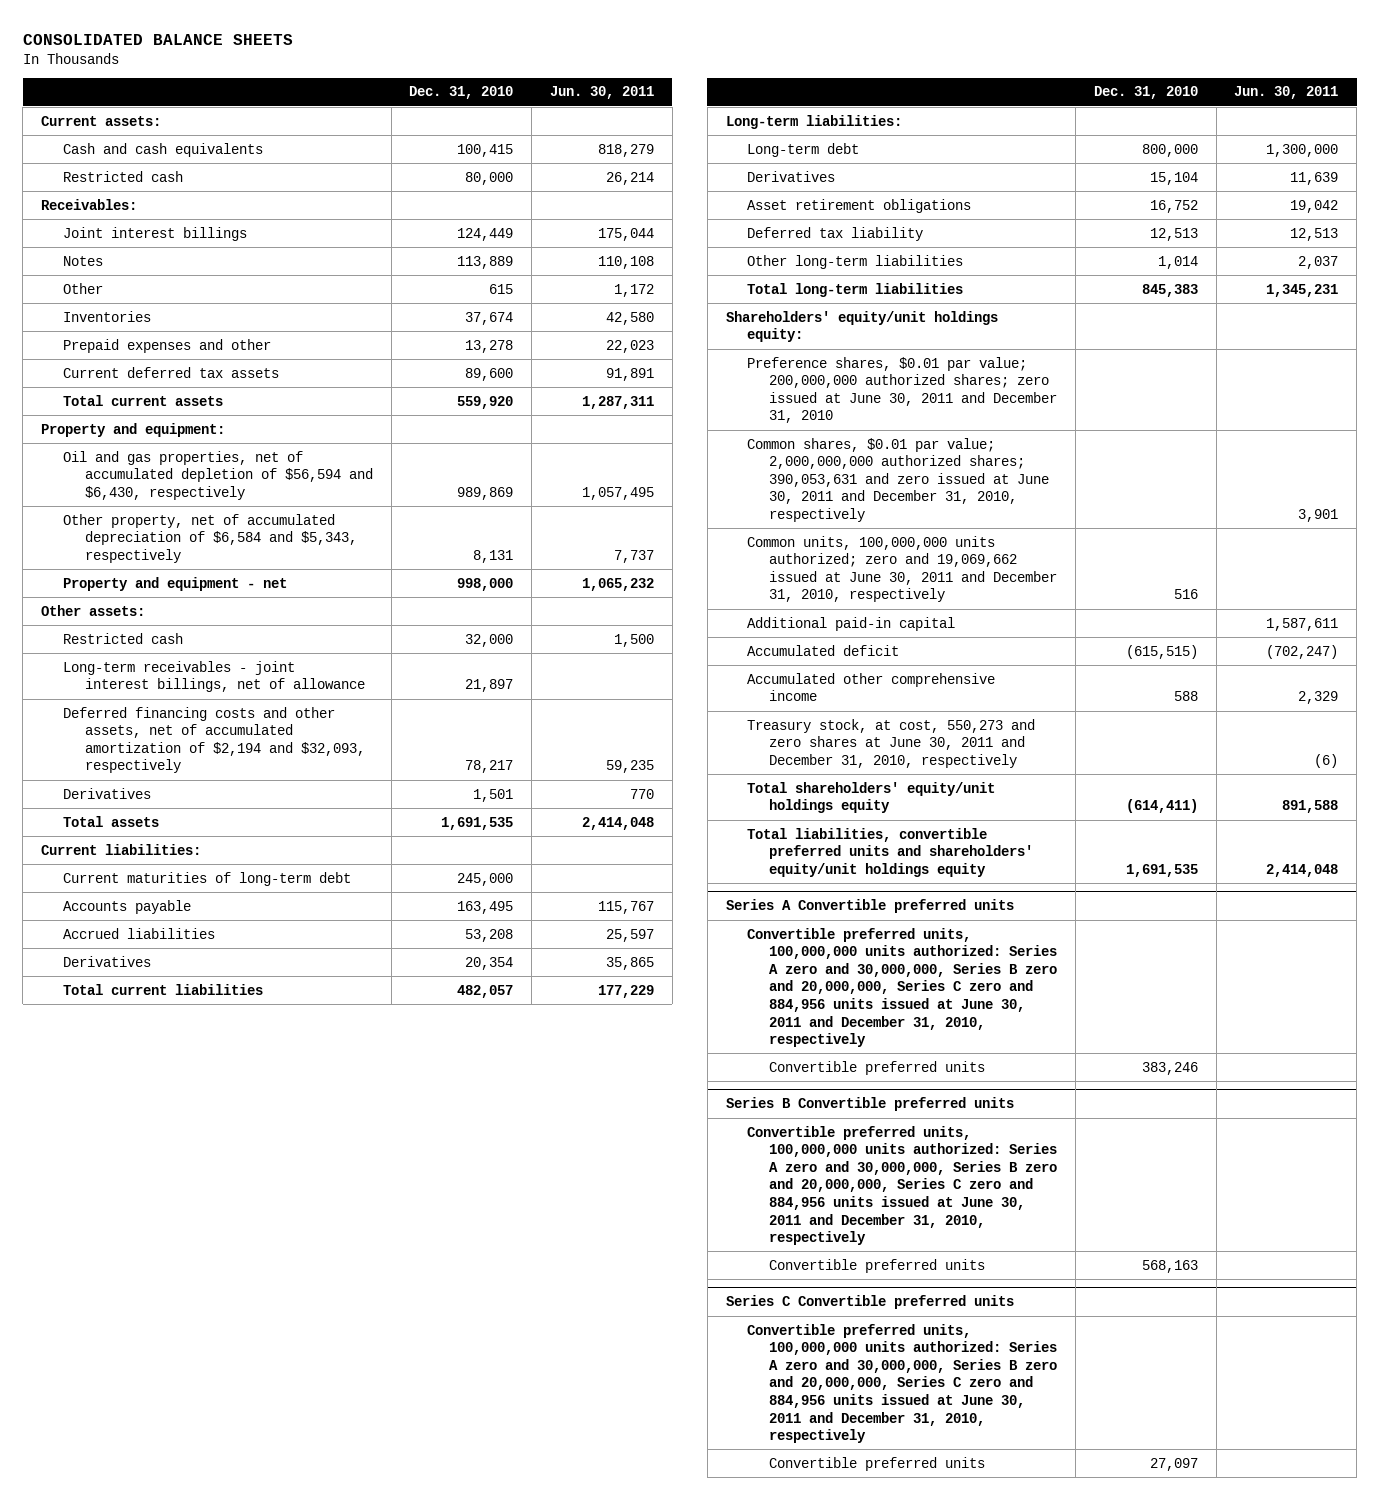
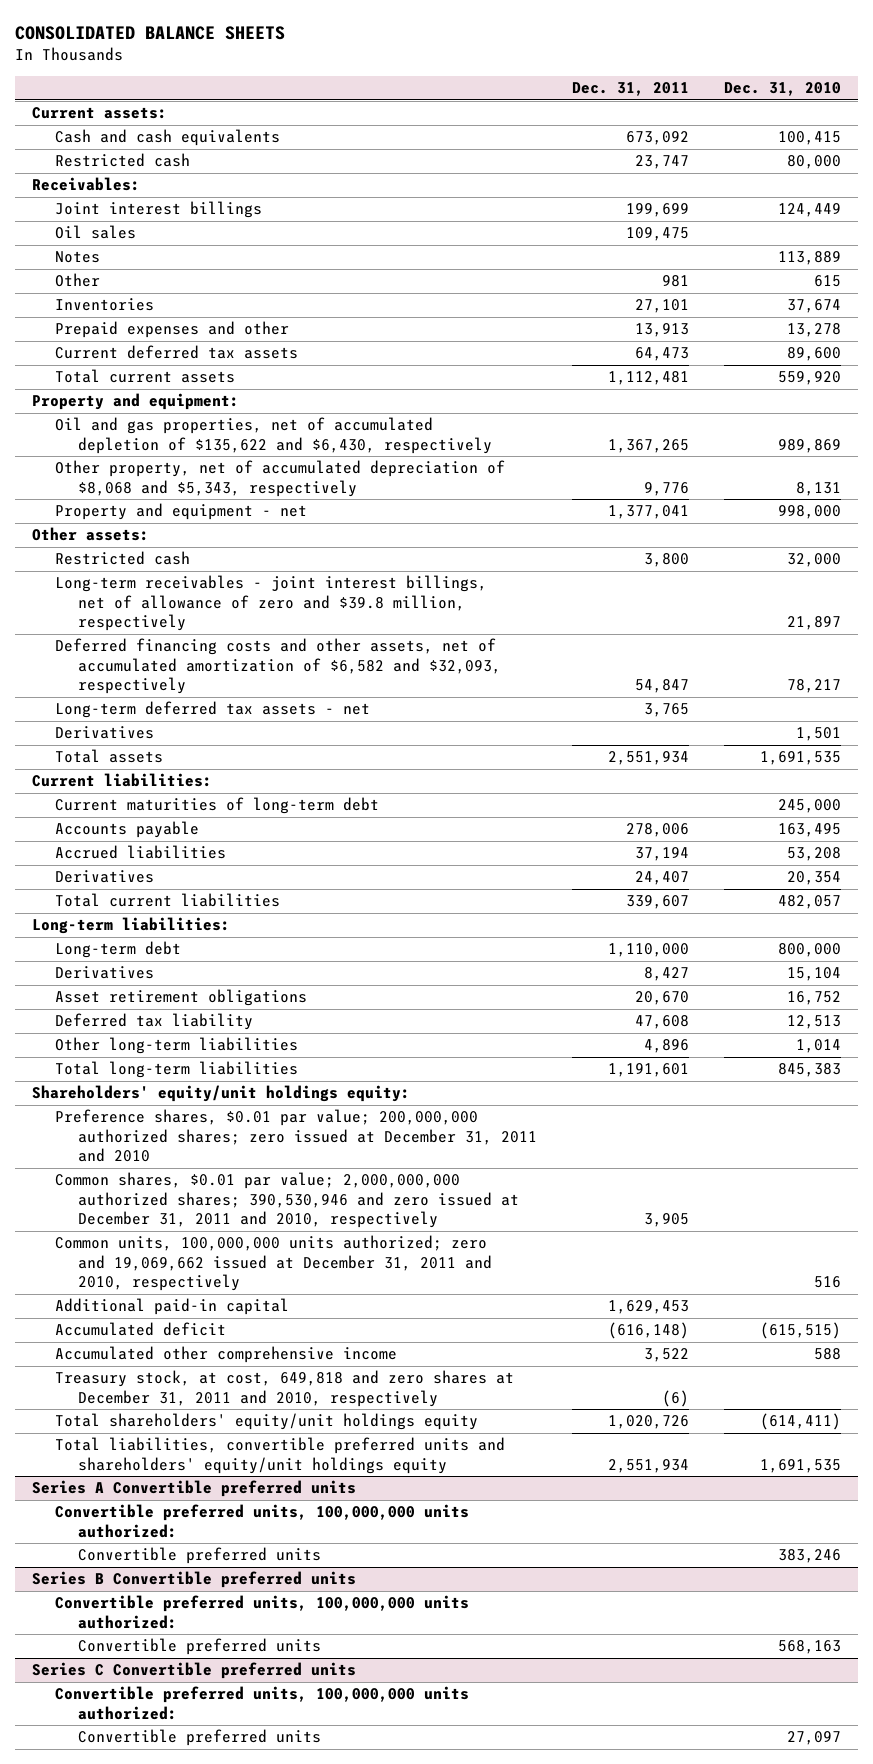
[549,86,654,100] Jun. 30, 2011 -> none
none -> [571,82,689,97] Dec. 31, 2011
none -> [55,225,137,240] Oil sales
[62,450,373,500] Oil and gas properties, net of accumulated depletion of $56,594 and $6,430, respectively -> [55,417,493,454] Oil and gas properties, net of accumulated depletion of $135,622 and $6,430, respectively
[62,513,357,563] Other property, net of accumulated depreciation of $6,584 and $5,343, respectively -> [55,460,506,497] Other property, net of accumulated depreciation of $8,068 and $5,343, respectively
[62,660,365,693] Long-term receivables - joint interest billings, net of allowance -> [55,575,488,632] Long-term receivables - joint interest billings, net of allowance of zero and $39.8 million, respectively
[62,706,365,774] Deferred financing costs and other assets, net of accumulated amortization of $2,194 and $32,093, respectively -> [55,638,502,695] Deferred financing costs and other assets, net of accumulated amortization of $6,582 and $32,093, respectively
none -> [55,701,371,719] Long-term deferred tax assets - net
[747,356,1058,424] Preference shares, $0.01 par value; 200,000,000 authorized shares; zero issued at June 30, 2011 and December 31, 2010 -> [55,1109,538,1163] Preference shares, $0.01 par value; 200,000,000 authorized shares; zero issued at December 31, 2011 and 2010
[747,437,1050,522] Common shares, $0.01 par value; 2,000,000,000 authorized shares; 390,053,631 and zero issued at June 30, 2011 and December 31, 2010, respectively -> [55,1172,520,1229] Common shares, $0.01 par value; 2,000,000,000 authorized shares; 390,530,946 and zero issued at December 31, 2011 and 2010, respectively
[747,535,1058,603] Common units, 100,000,000 units authorized; zero and 19,069,662 issued at June 30, 2011 and December 31, 2010, respectively -> [55,1235,493,1292] Common units, 100,000,000 units authorized; zero and 19,069,662 issued at December 31, 2011 and 2010, respectively
[747,718,1036,768] Treasury stock, at cost, 550,273 and zero shares at June 30, 2011 and December 31, 2010, respectively -> [55,1370,515,1407] Treasury stock, at cost, 649,818 and zero shares at December 31, 2011 and 2010, respectively
[747,927,1058,1048] Convertible preferred units, 100,000,000 units authorized: Series A zero and 30,000,000, Series B zero and 20,000,000, Series C zero and 884,956 units issued at June 30, 2011 and December 31, 2010, respectively -> [55,1504,470,1538] Convertible preferred units, 100,000,000 units authorized:
[747,1125,1058,1246] Convertible preferred units, 100,000,000 units authorized: Series A zero and 30,000,000, Series B zero and 20,000,000, Series C zero and 884,956 units issued at June 30, 2011 and December 31, 2010, respectively -> [55,1595,470,1629] Convertible preferred units, 100,000,000 units authorized:
[747,1323,1058,1444] Convertible preferred units, 100,000,000 units authorized: Series A zero and 30,000,000, Series B zero and 20,000,000, Series C zero and 884,956 units issued at June 30, 2011 and December 31, 2010, respectively -> [55,1686,470,1720] Convertible preferred units, 100,000,000 units authorized:

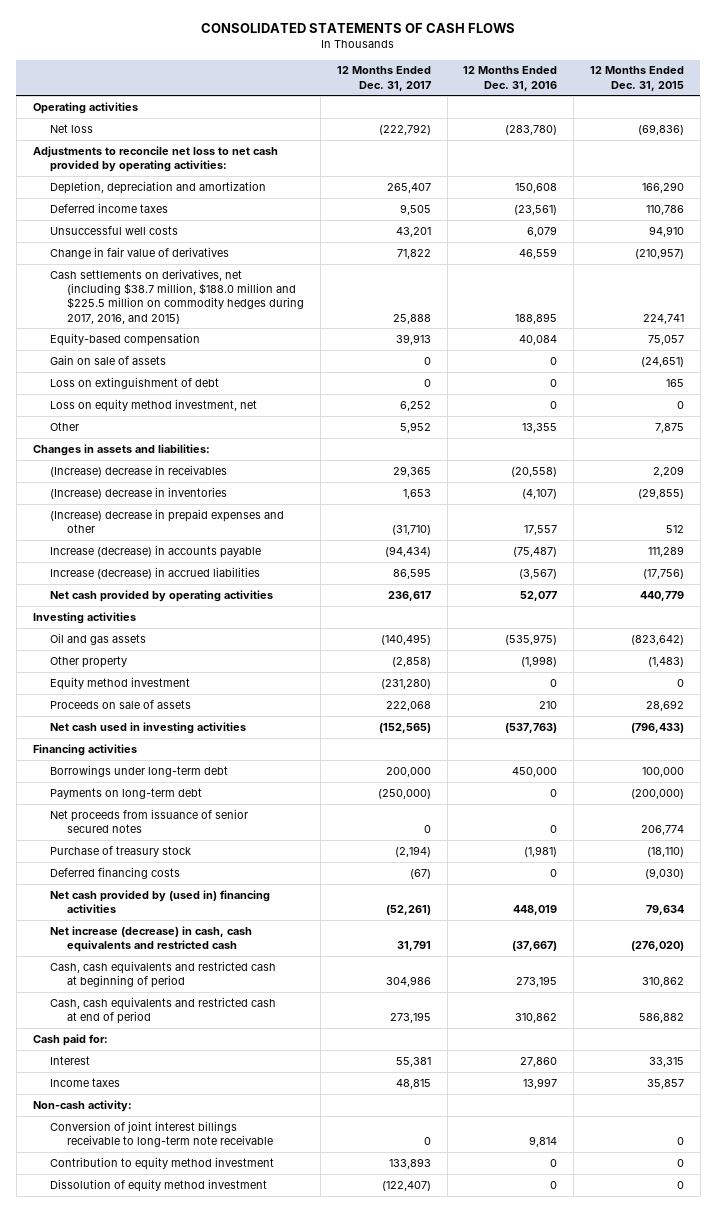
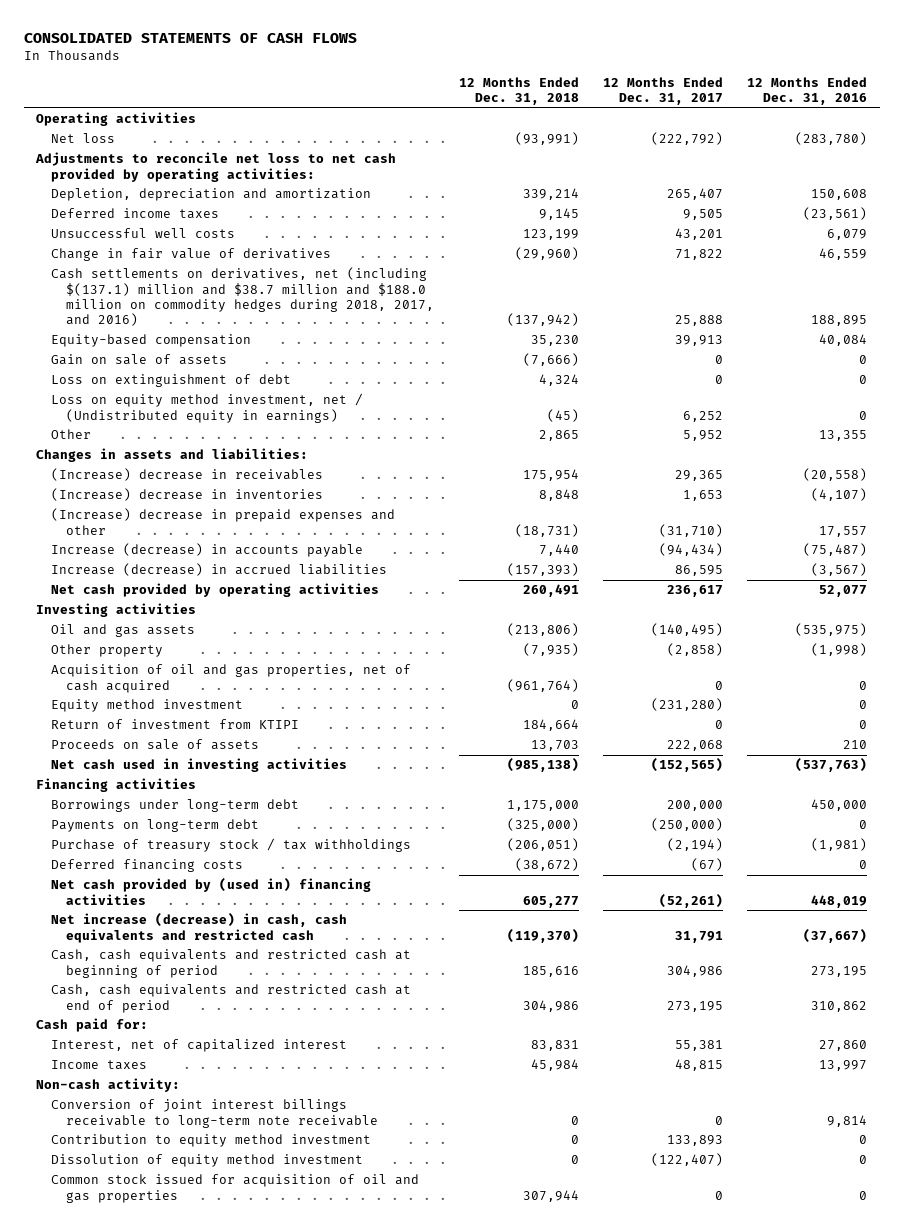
[590,66,685,91] 12 Months Ended Dec. 31, 2015 -> none
none -> [458,77,579,106] 12 Months Ended Dec. 31, 2018
[49,268,305,324] Cash settlements on derivatives, net (including $38.7 million, $188.0 million and $225.5 million on commodity hedges during 2017, 2016, and 2015) -> [51,267,435,327] Cash settlements on derivatives, net (including $(137.1) million and $38.7 million and $188.0 million on commodity hedges during 2018, 2017, and 2016)
[49,398,257,412] Loss on equity method investment, net -> [51,393,364,423] Loss on equity method investment, net / (Undistributed equity in earnings)
none -> [51,664,412,693] Acquisition of oil and gas properties, net of cash acquired
none -> [51,719,300,730] Return of investment from KTIPI
[49,808,248,834] Net proceeds from issuance of senior secured notes -> none
[49,845,191,857] Purchase of treasury stock -> [51,838,412,853] Purchase of treasury stock / tax withholdings
[49,1055,90,1065] Interest -> [51,1039,348,1053] Interest, net of capitalized interest
none -> [51,1174,420,1203] Common stock issued for acquisition of oil and gas properties

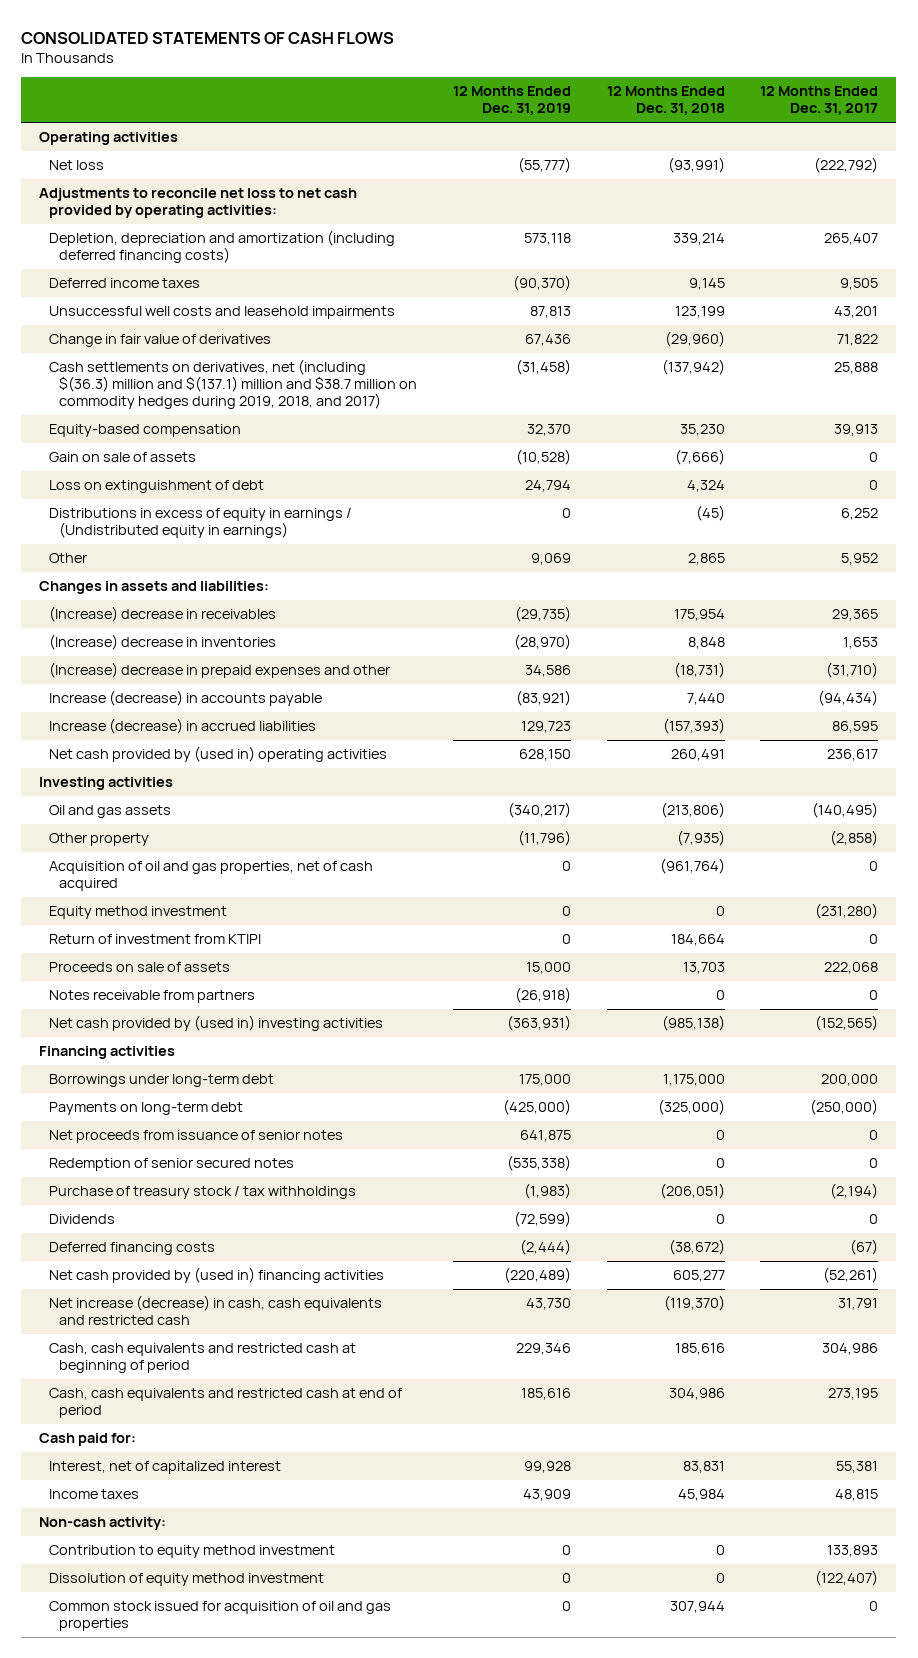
[747,77,868,106] 12 Months Ended Dec. 31, 2016 -> none
none -> [453,86,572,116] 12 Months Ended Dec. 31, 2019
[51,188,372,202] Depletion, depreciation and amortization -> [49,230,396,264] Depletion, depreciation and amortization (including deferred financing costs)
[51,228,236,239] Unsuccessful well costs -> [49,306,396,320] Unsuccessful well costs and leasehold impairments
[51,267,435,327] Cash settlements on derivatives, net (including $(137.1) million and $38.7 million and $188.0 million on commodity hedges during 2018, 2017, and 2016) -> [49,359,418,410] Cash settlements on derivatives, net (including $(36.3) million and $(137.1) million and $38.7 million on commodity hedges during 2019, 2018, and 2017)
[51,393,364,423] Loss on equity method investment, net / (Undistributed equity in earnings) -> [49,508,353,539] Distributions in excess of equity in earnings / (Undistributed equity in earnings)
[51,583,380,598] Net cash provided by operating activities -> [49,746,388,763] Net cash provided by (used in) operating activities
none -> [49,990,256,1004] Notes receivable from partners
[51,758,348,773] Net cash used in investing activities -> [49,1015,384,1032] Net cash provided by (used in) investing activities
none -> [49,1130,344,1144] Net proceeds from issuance of senior notes
none -> [49,1158,295,1172] Redemption of senior secured notes
none -> [49,1214,116,1225] Dividends
[51,1099,379,1128] Conversion of joint interest billings receivable to long-term note receivable -> none

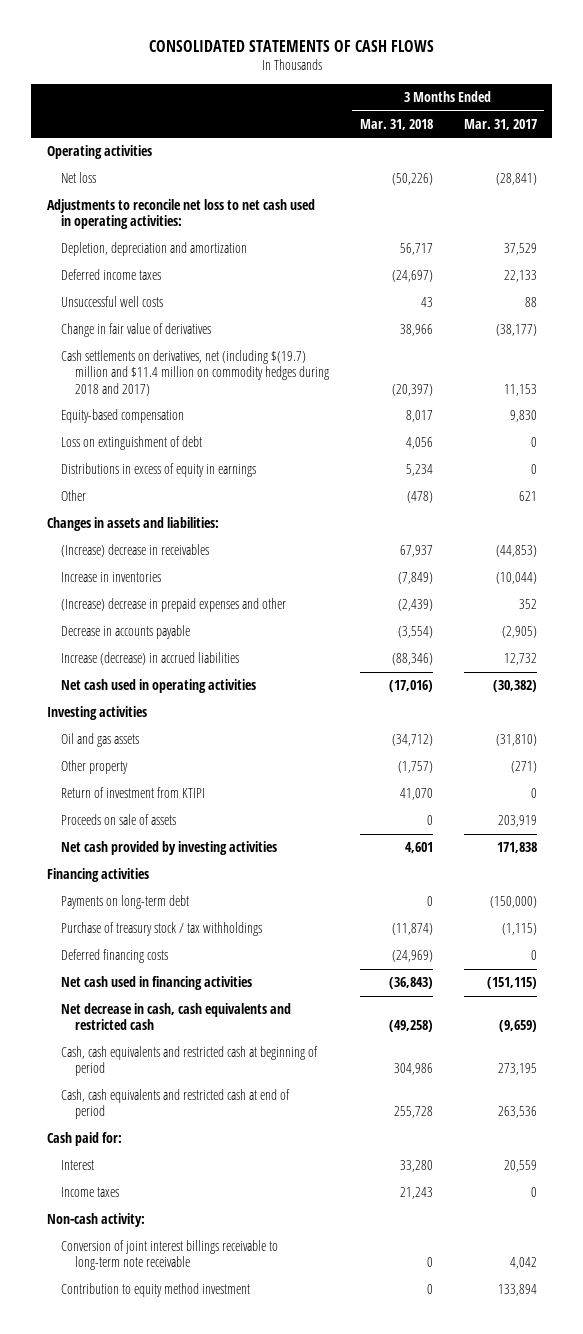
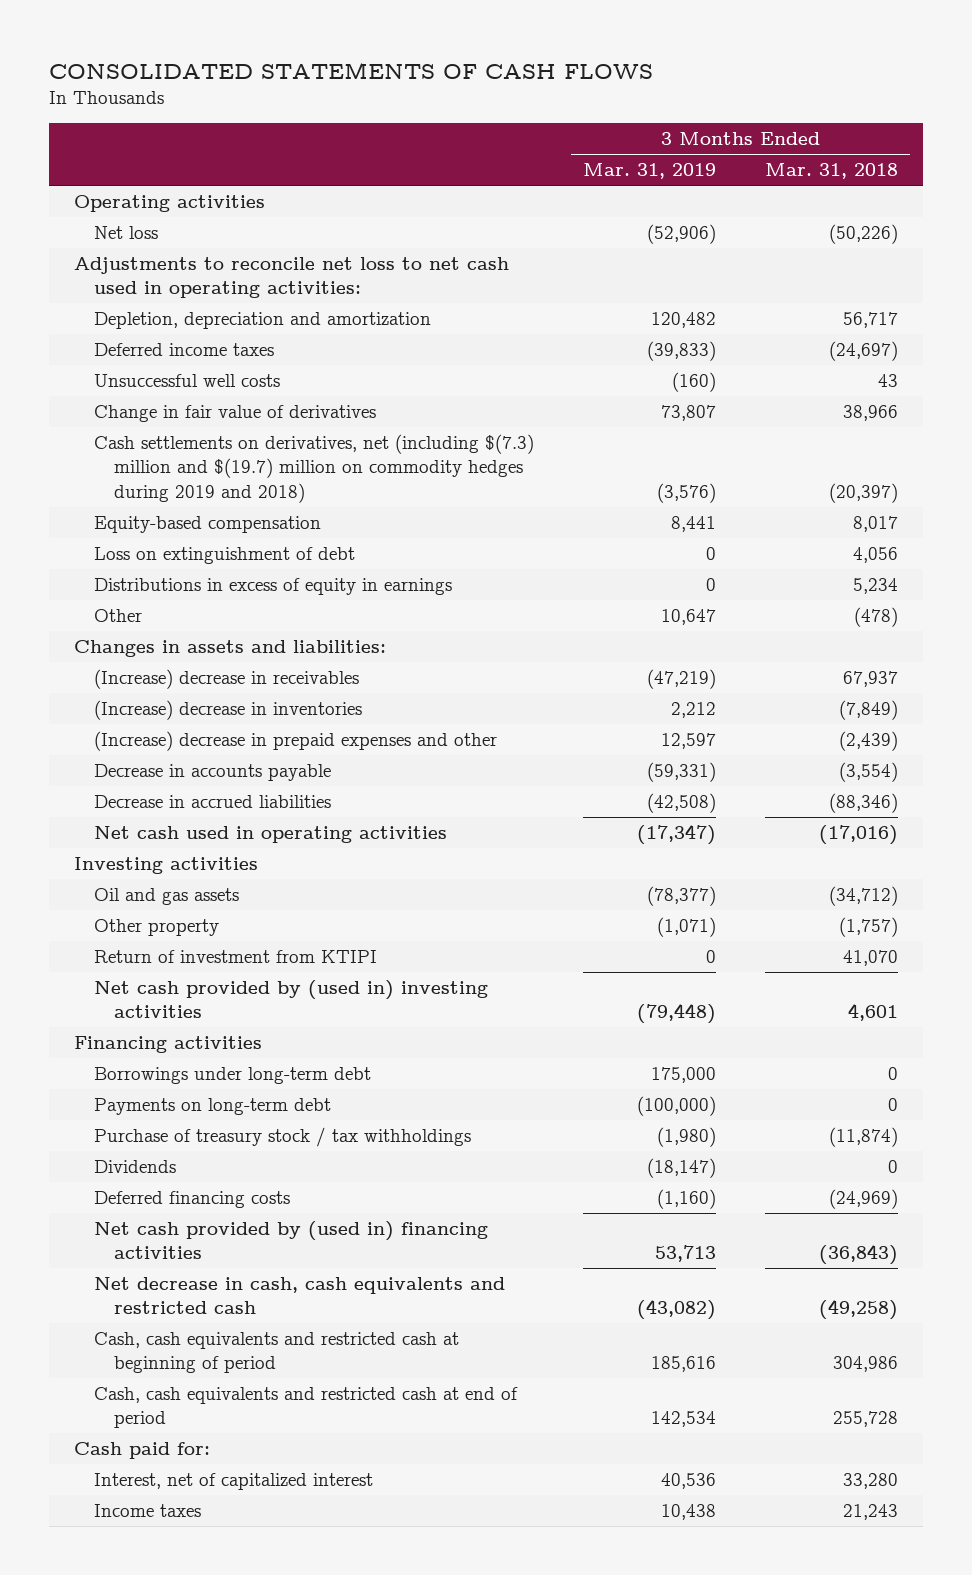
[463,118,537,130] Mar. 31, 2017 -> none
none -> [583,163,717,180] Mar. 31, 2019
[60,350,329,396] Cash settlements on derivatives, net (including $(19.7) million and $11.4 million on commodity hedges during 2018 and 2017) -> [93,434,534,503] Cash settlements on derivatives, net (including $(7.3) million and $(19.7) million on commodity hedges during 2019 and 2018)
[60,572,161,583] Increase in inventories -> [93,700,362,721] (Increase) decrease in inventories
[60,652,239,666] Increase (decrease) in accrued liabilities -> [93,795,331,809] Decrease in accrued liabilities
[60,814,176,826] Proceeds on sale of assets -> none
[60,841,277,856] Net cash provided by investing activities -> [93,980,488,1019] Net cash provided by (used in) investing activities
none -> [93,1067,371,1085] Borrowings under long-term debt
none -> [93,1160,176,1174] Dividends
[60,976,252,991] Net cash used in financing activities -> [93,1221,488,1260] Net cash provided by (used in) financing activities
[60,1160,94,1171] Interest -> [93,1473,373,1491] Interest, net of capitalized interest
[46,1213,145,1228] Non-cash activity: -> none
[60,1240,278,1271] Conversion of joint interest billings receivable to long-term note receivable -> none
[60,1283,250,1298] Contribution to equity method investment -> none

